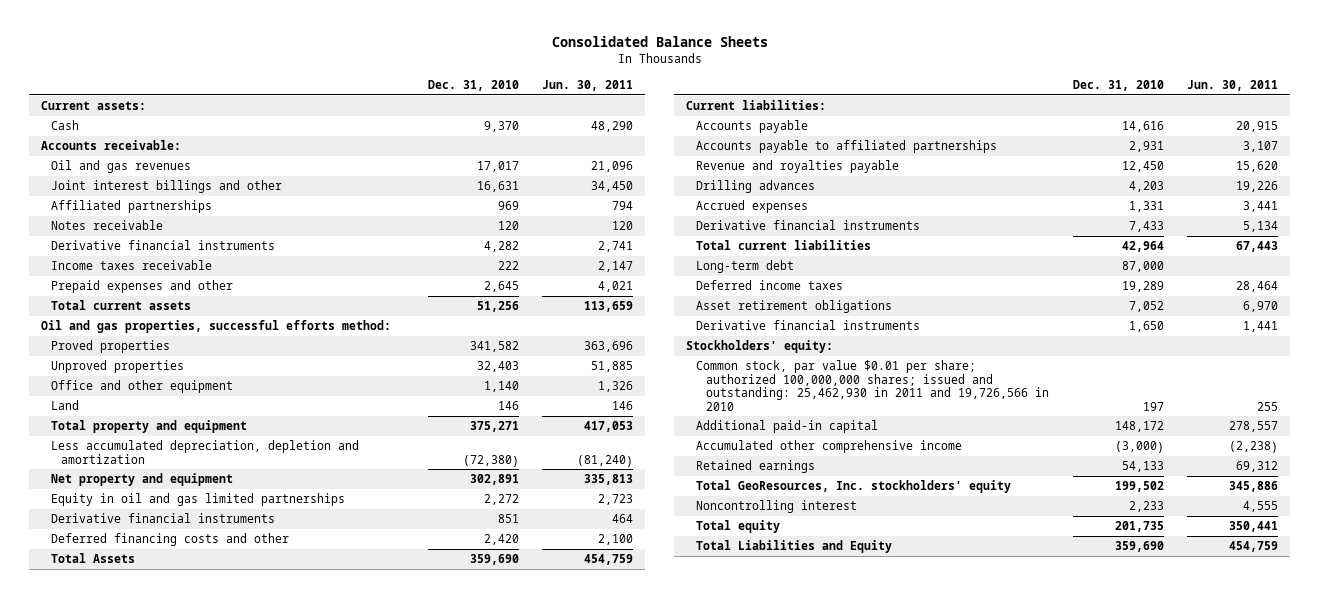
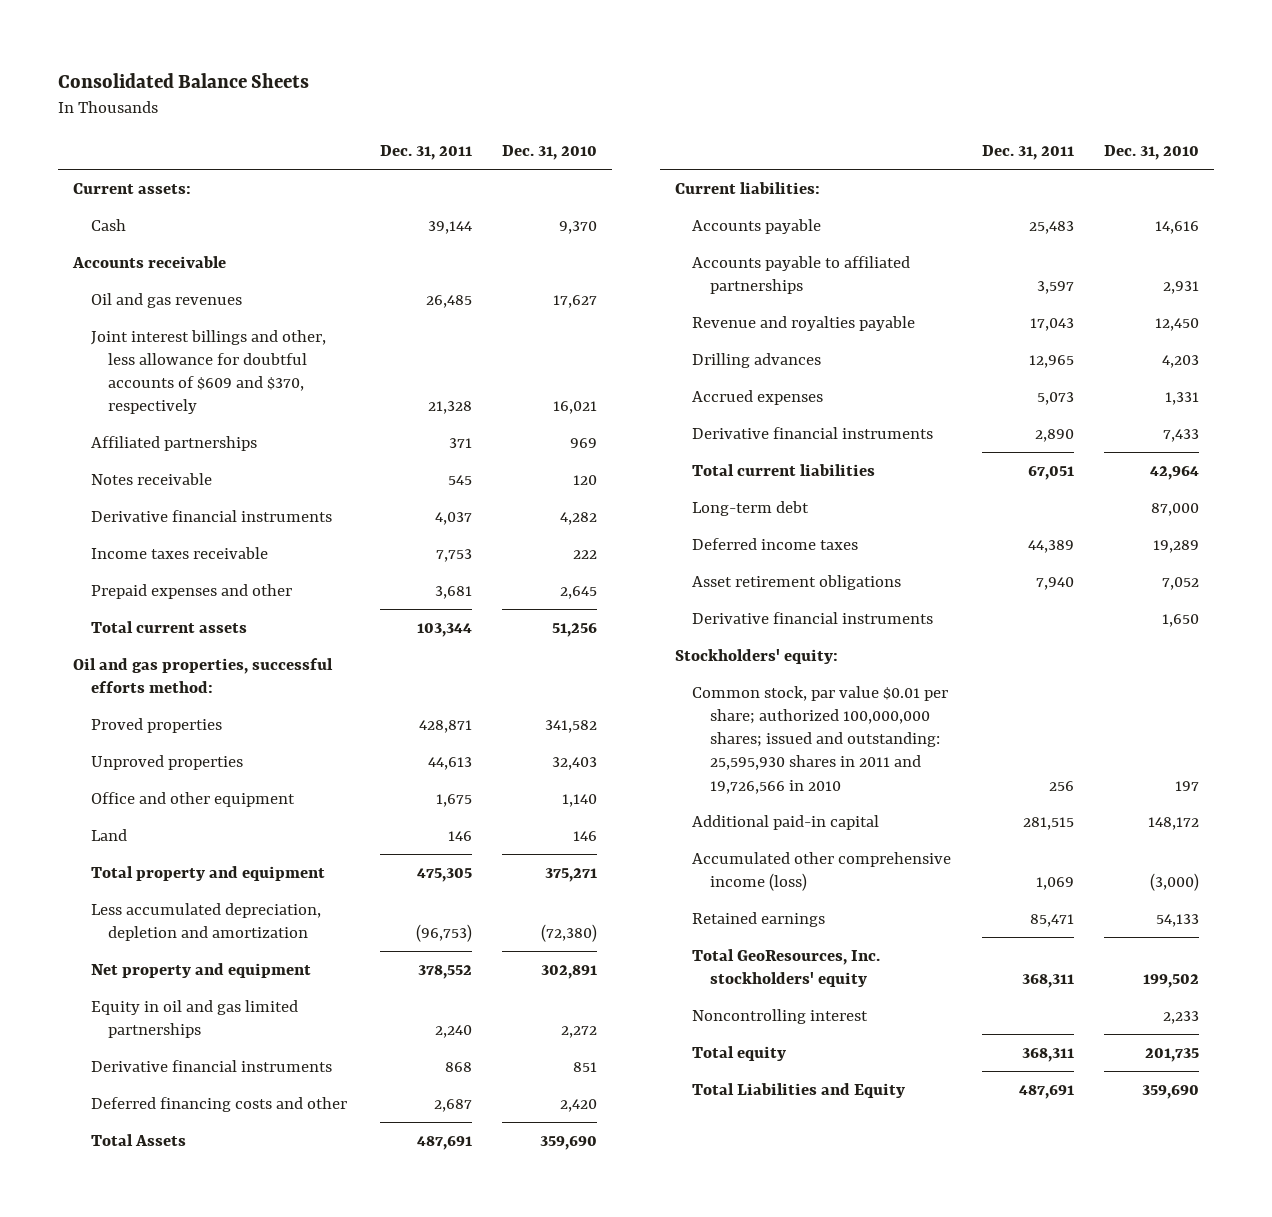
[542,79,634,91] Jun. 30, 2011 -> none
none -> [380,145,473,161] Dec. 31, 2011
[41,140,182,151] Accounts receivable: -> [72,255,227,268] Accounts receivable
[476,161,519,173] 17,017 -> [553,294,598,308] 17,627
[50,180,282,194] Joint interest billings and other -> [90,329,326,415] Joint interest billings and other, less allowance for doubtful accounts of $609 and $370, respectively
[476,181,519,193] 16,631 -> [553,401,598,415] 16,021
[695,360,1049,411] Common stock, par value $0.01 per share; authorized 100,000,000 shares; issued and outstanding: 25,462,930 in 2011 and 19,726,566 in 2010 -> [692,685,949,794] Common stock, par value $0.01 per share; authorized 100,000,000 shares; issued and outstanding: 25,595,930 shares in 2011 and 19,726,566 in 2010
[695,440,962,454] Accumulated other comprehensive income -> [692,851,952,891] Accumulated other comprehensive income (loss)

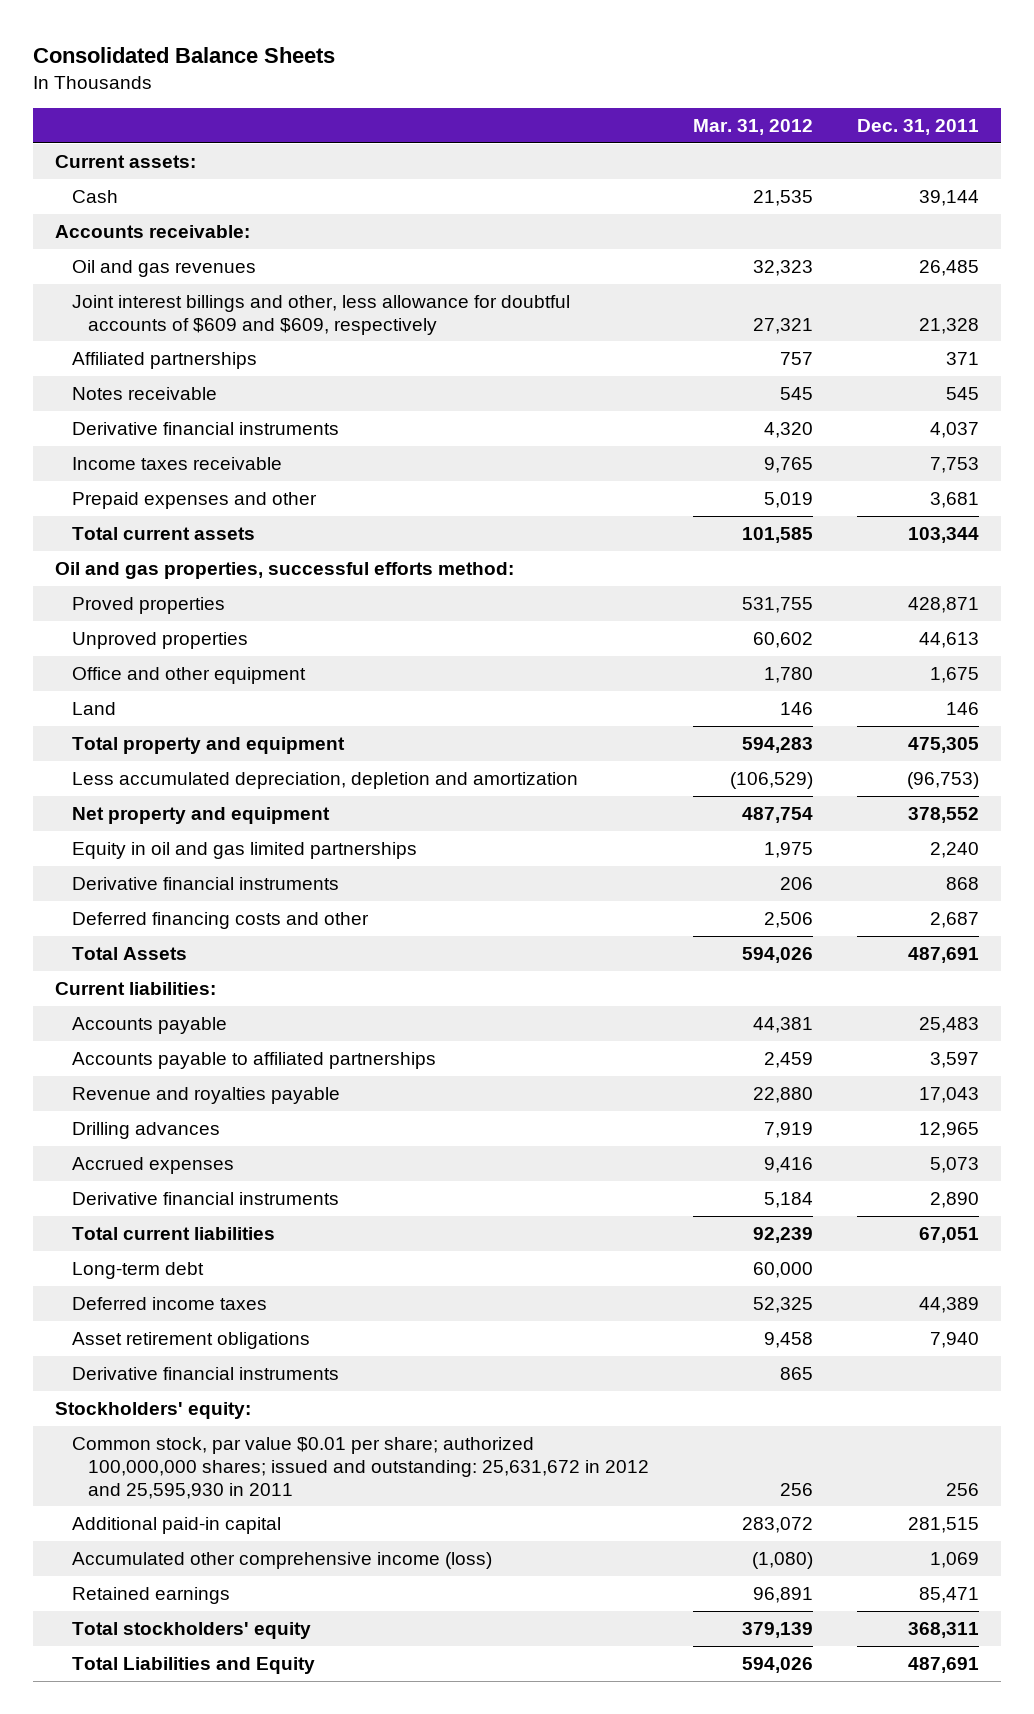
[502,145,598,161] Dec. 31, 2010 -> none
none -> [693,119,814,136] Mar. 31, 2012
[72,255,227,268] Accounts receivable -> [55,224,251,238] Accounts receivable:
[90,329,326,415] Joint interest billings and other, less allowance for doubtful accounts of $609 and $370, respectively -> [71,294,570,335] Joint interest billings and other, less allowance for doubtful accounts of $609 and $609, respectively
[692,685,949,794] Common stock, par value $0.01 per share; authorized 100,000,000 shares; issued and outstanding: 25,595,930 shares in 2011 and 19,726,566 in 2010 -> [71,1436,650,1499] Common stock, par value $0.01 per share; authorized 100,000,000 shares; issued and outstanding: 25,631,672 in 2012 and 25,595,930 in 2011
[692,1008,869,1024] Noncontrolling interest -> none
[692,1045,787,1061] Total equity -> none
[692,948,881,987] Total GeoResources, Inc. stockholders' equity -> [71,1621,311,1639] Total stockholders' equity

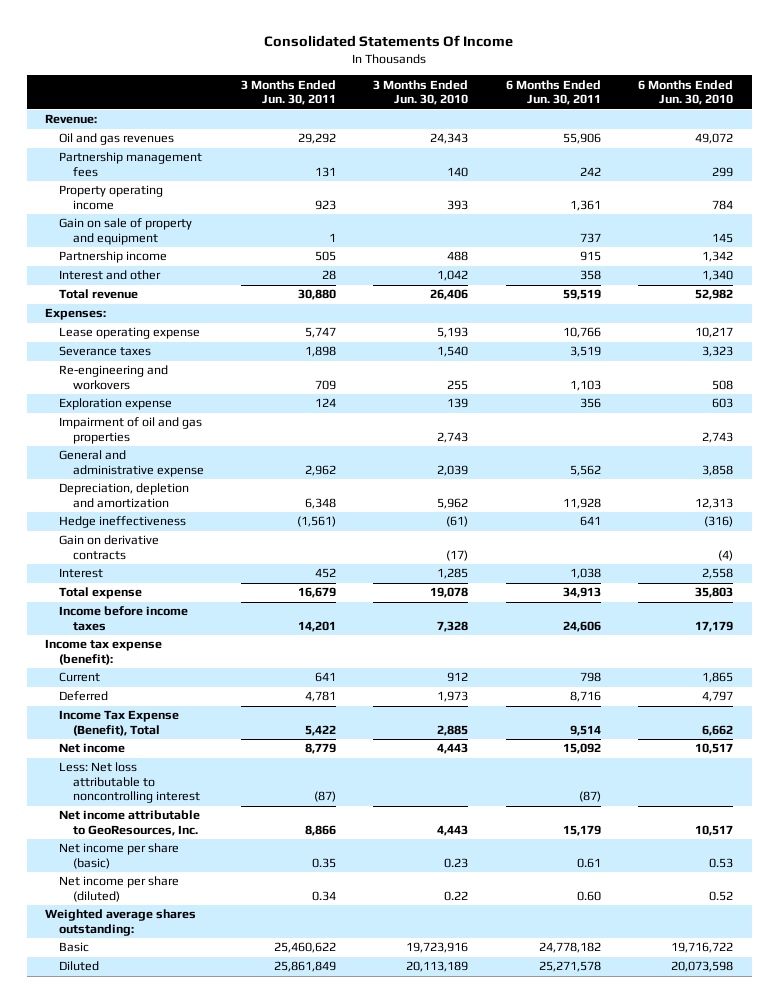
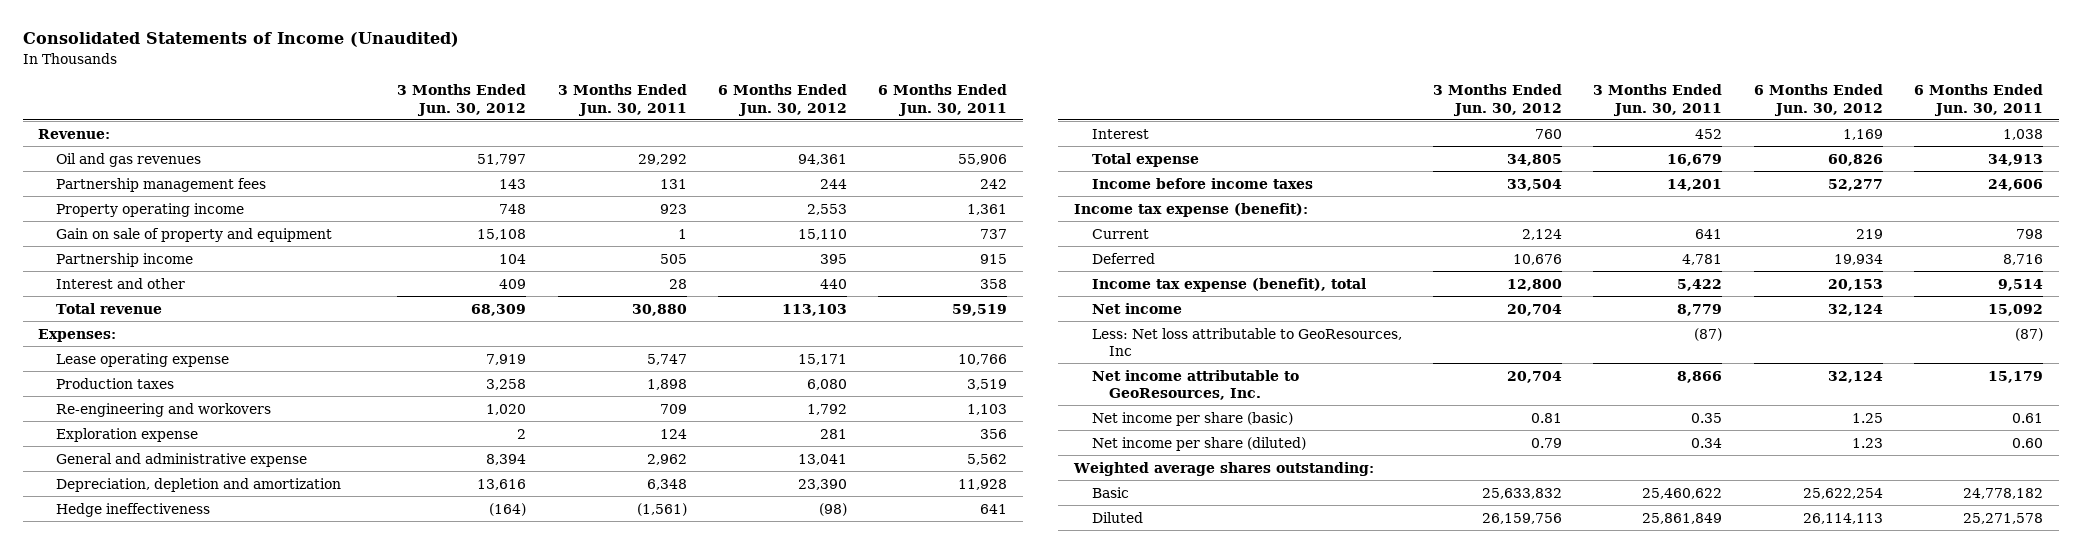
[264,35,514,48] Consolidated Statements Of Income -> [22,32,459,48] Consolidated Statements of Income (Unaudited)
[373,79,469,106] 3 Months Ended Jun. 30, 2010 -> none
[638,79,734,106] 6 Months Ended Jun. 30, 2010 -> none
none -> [397,84,527,116] 3 Months Ended Jun. 30, 2012
none -> [717,84,847,116] 6 Months Ended Jun. 30, 2012
[59,346,152,357] Severance taxes -> [55,377,174,389] Production taxes
[59,417,203,444] Impairment of oil and gas properties -> none
[59,535,160,560] Gain on derivative contracts -> none
[59,710,180,736] Income Tax Expense (Benefit), Total -> [1091,277,1366,292] Income tax expense (benefit), total
[59,762,200,804] Less: Net loss attributable to noncontrolling interest -> [1091,327,1402,356] Less: Net loss attributable to GeoResources, Inc

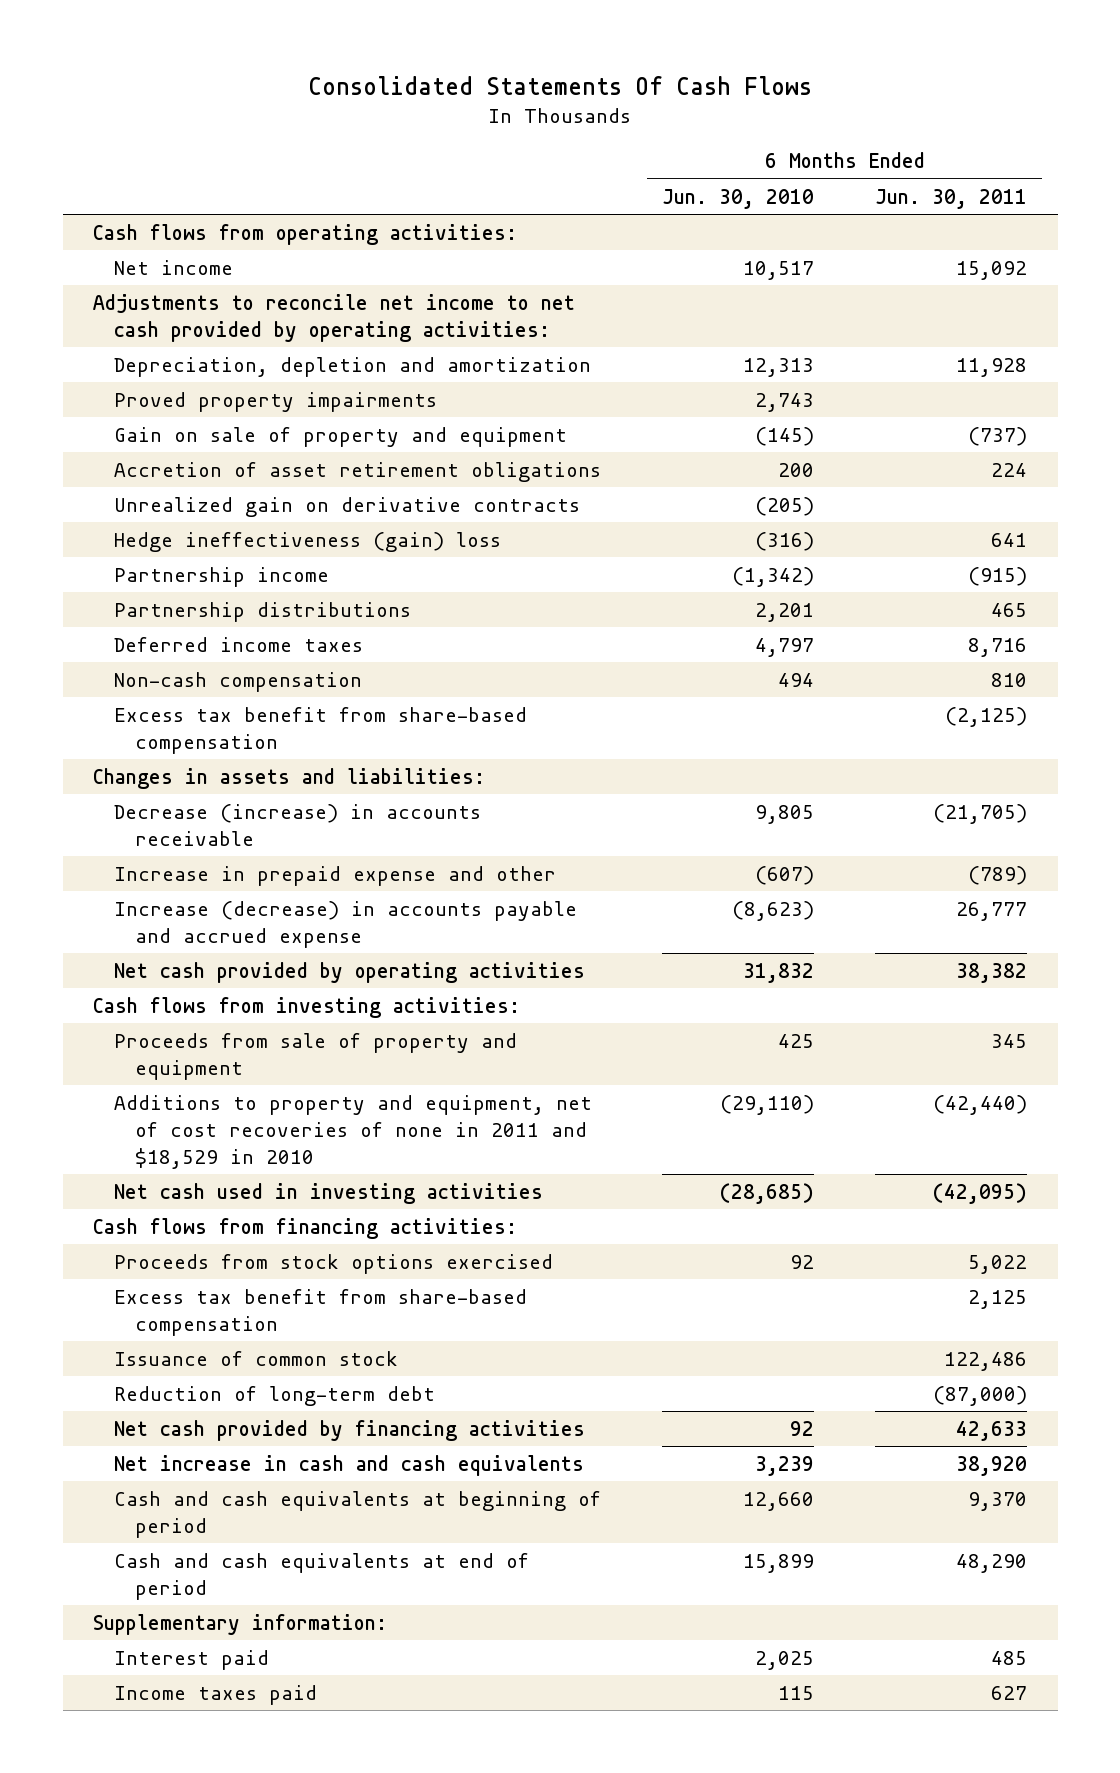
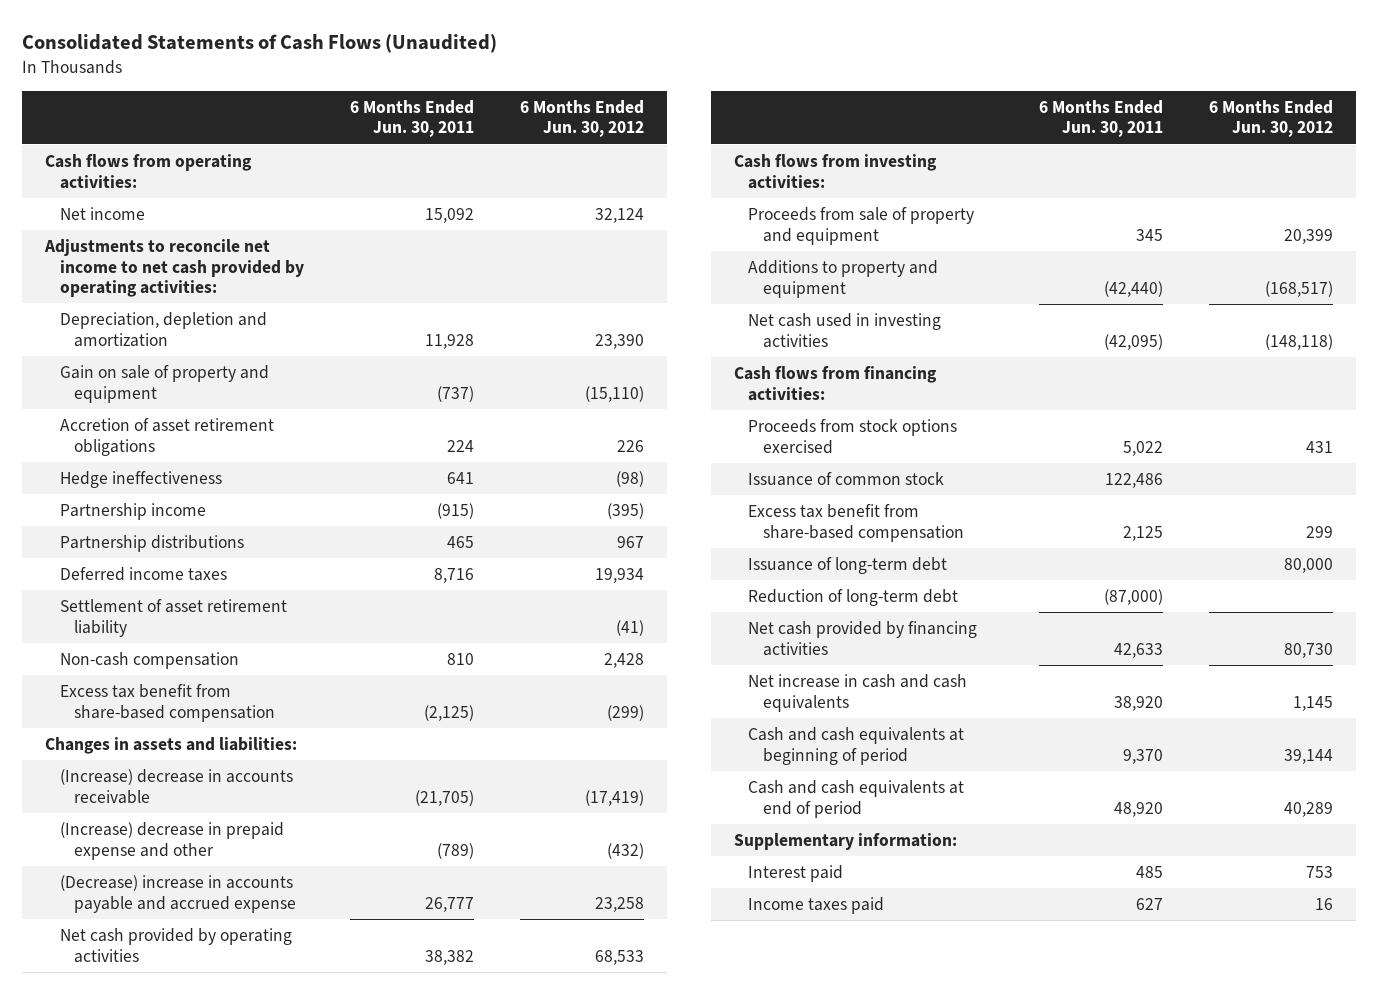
[308,75,813,95] Consolidated Statements Of Cash Flows -> [22,34,498,54] Consolidated Statements of Cash Flows (Unaudited)
[662,188,815,209] Jun. 30, 2010 -> none
none -> [519,99,644,138] 6 Months Ended Jun. 30, 2012
[114,391,438,412] Proved property impairments -> none
[114,496,581,517] Unrealized gain on derivative contracts -> none
[114,531,502,552] Hedge ineffectiveness (gain) loss -> [59,470,222,488] Hedge ineffectiveness
none -> [59,598,287,637] Settlement of asset retirement liability
[114,803,482,846] Decrease (increase) in accounts receivable -> [59,768,293,804] (Increase) decrease in accounts receivable
[114,865,557,886] Increase in prepaid expense and other -> [59,821,284,860] (Increase) decrease in prepaid expense and other
[114,900,578,948] Increase (decrease) in accounts payable and accrued expense -> [59,874,296,913] (Decrease) increase in accounts payable and accrued expense
[114,1094,593,1169] Additions to property and equipment, net of cost recoveries of none in 2011 and $18,529 in 2010 -> [748,259,939,298] Additions to property and equipment
[114,1288,528,1336] Excess tax benefit from share-based compensation -> [748,503,964,542] Excess tax benefit from share-based compensation
none -> [748,556,948,574] Issuance of long-term debt
[956,1553,1028,1573] 48,290 -> [1113,801,1163,817] 48,920

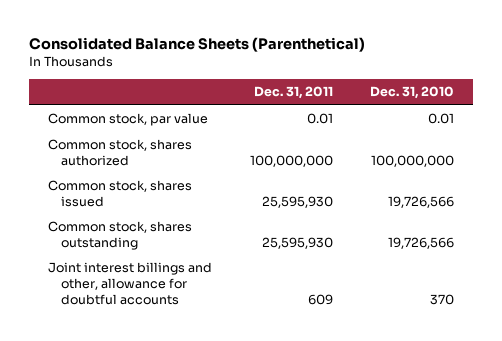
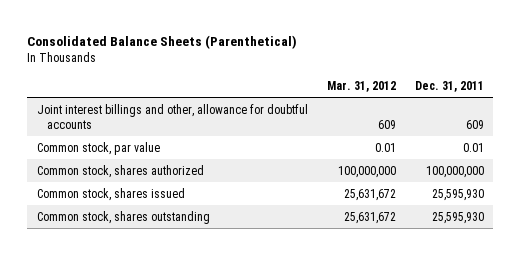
[370,86,455,100] Dec. 31, 2010 -> none
none -> [326,80,396,92] Mar. 31, 2012
[48,262,213,305] Joint interest billings and other, allowance for doubtful accounts -> [36,103,308,130] Joint interest billings and other, allowance for doubtful accounts

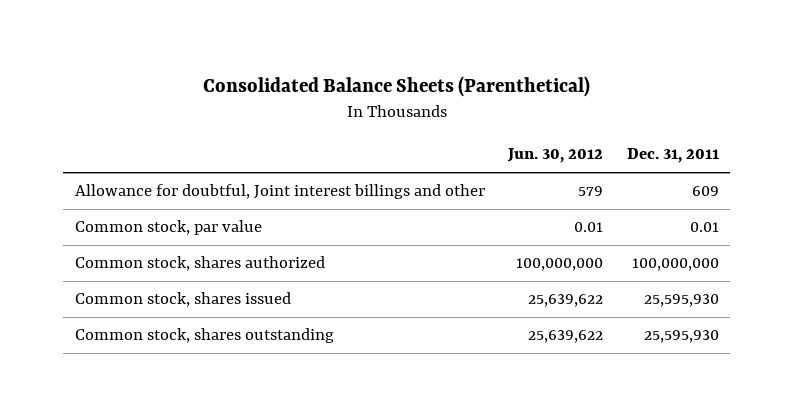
[326,80,396,92] Mar. 31, 2012 -> none
none -> [507,148,604,164] Jun. 30, 2012
[36,103,308,130] Joint interest billings and other, allowance for doubtful accounts -> [74,184,485,200] Allowance for doubtful, Joint interest billings and other

